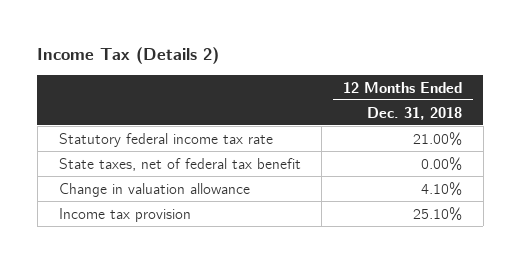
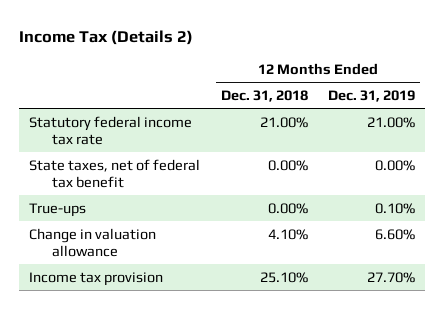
none -> [328,89,416,102] Dec. 31, 2019
none -> [29,202,87,217] True-ups

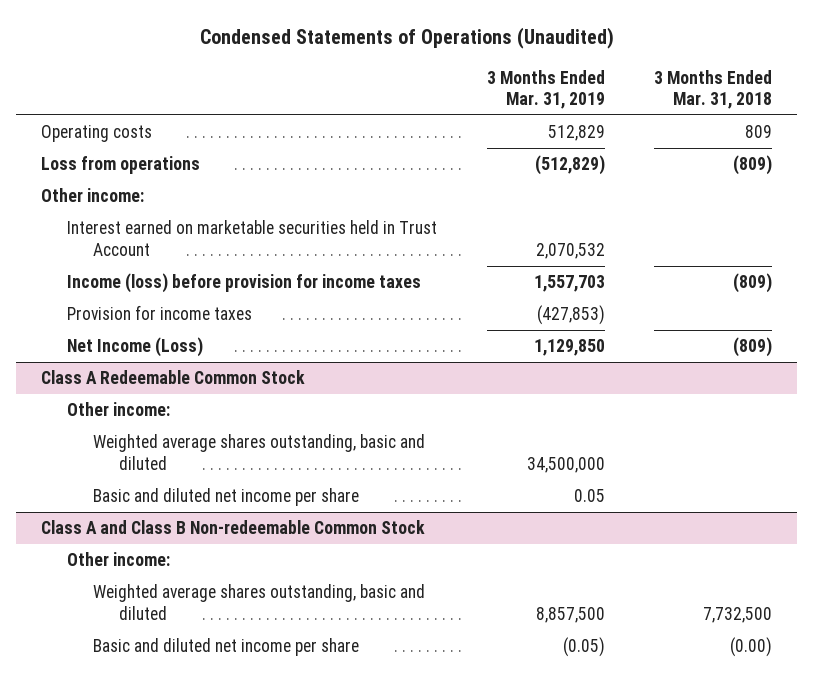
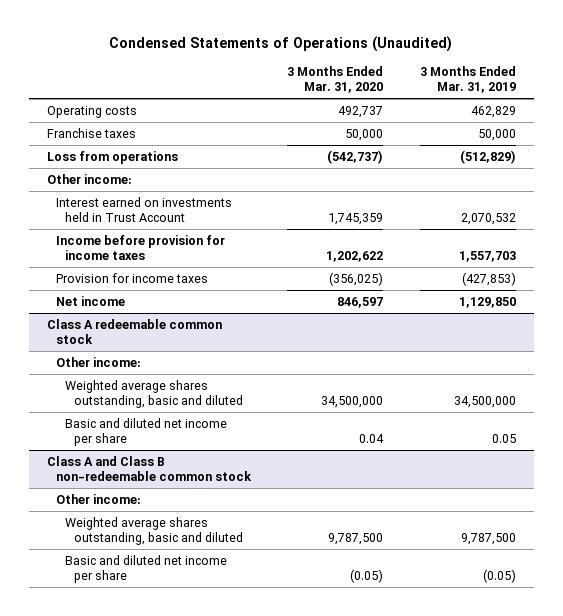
[654,69,773,109] 3 Months Ended Mar. 31, 2018 -> none
none -> [287,66,384,94] 3 Months Ended Mar. 31, 2020
[547,125,605,142] 512,829 -> [470,106,516,119] 462,829
none -> [46,128,136,139] Franchise taxes
[67,220,438,256] Interest earned on marketable securities held in Trust Account -> [55,197,232,223] Interest earned on investments held in Trust Account
[67,273,422,294] Income (loss) before provision for income taxes -> [55,235,225,261] Income before provision for income taxes
[67,337,204,358] Net Income (Loss) -> [55,296,125,307] Net income
[41,370,306,385] Class A Redeemable Common Stock -> [46,319,222,345] Class A redeemable common stock
[41,520,426,535] Class A and Class B Non-redeemable Common Stock -> [46,456,252,482] Class A and Class B non-redeemable common stock
[535,606,605,623] 8,857,500 -> [460,533,516,546] 9,787,500

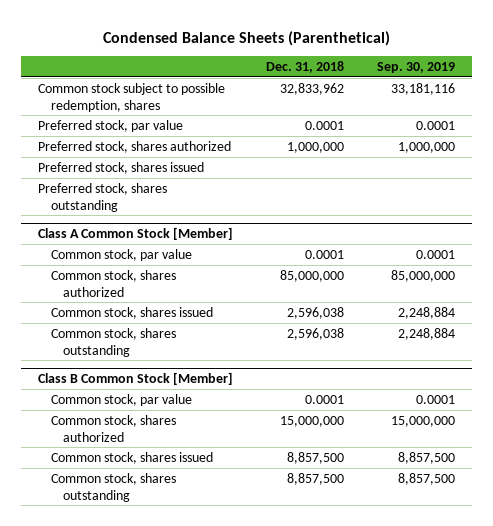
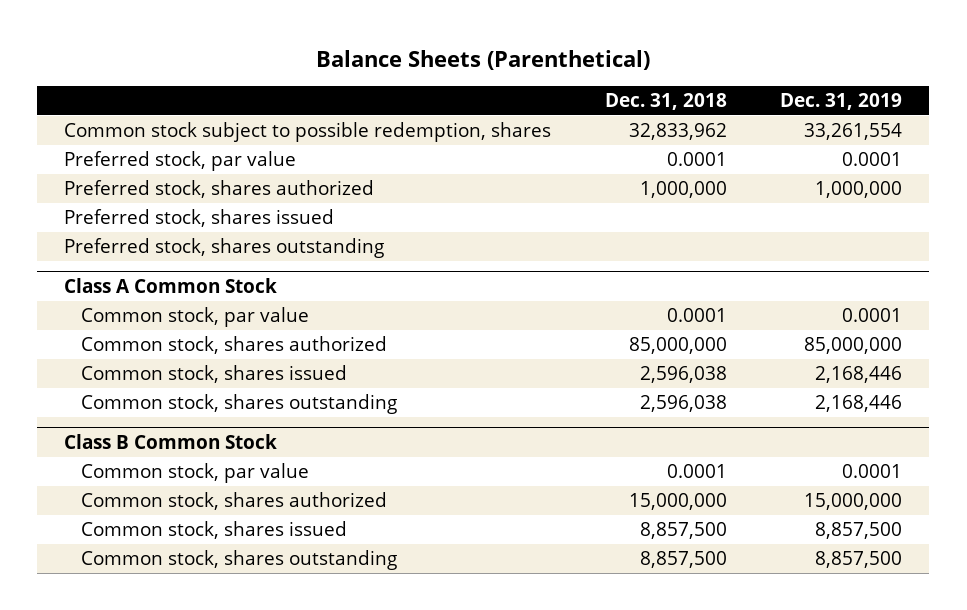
[102,30,390,46] Condensed Balance Sheets (Parenthetical) -> [316,49,651,70] Balance Sheets (Parenthetical)
[377,62,456,74] Sep. 30, 2019 -> none
none -> [780,93,903,111] Dec. 31, 2019
[37,227,233,241] Class A Common Stock [Member] -> [64,278,278,294] Class A Common Stock
[37,372,233,386] Class B Common Stock [Member] -> [64,434,278,450] Class B Common Stock

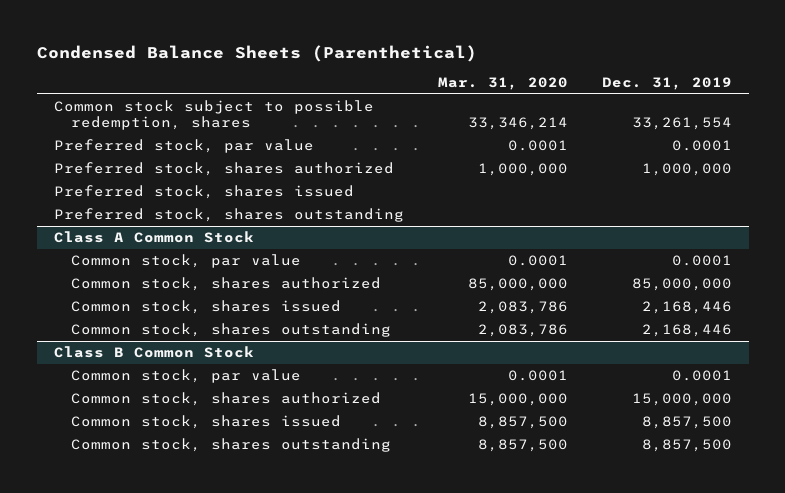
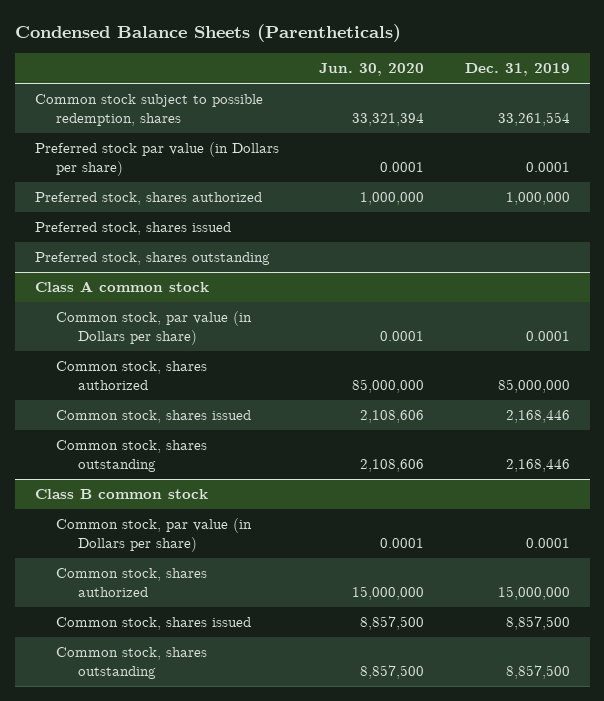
[36,44,477,62] Condensed Balance Sheets (Parenthetical) -> [14,23,401,42] Condensed Balance Sheets (Parentheticals)
[437,77,568,91] Mar. 31, 2020 -> none
none -> [319,63,425,77] Jun. 30, 2020
[53,139,314,154] Preferred stock, par value -> [34,142,279,177] Preferred stock par value (in Dollars per share)
[53,231,254,244] Class A Common Stock -> [34,281,209,293] Class A common stock
[70,254,301,269] Common stock, par value -> [56,311,253,346] Common stock, par value (in Dollars per share)
[53,346,254,359] Class B Common Stock -> [34,489,208,500] Class B common stock
[70,369,301,384] Common stock, par value -> [56,518,253,553] Common stock, par value (in Dollars per share)

